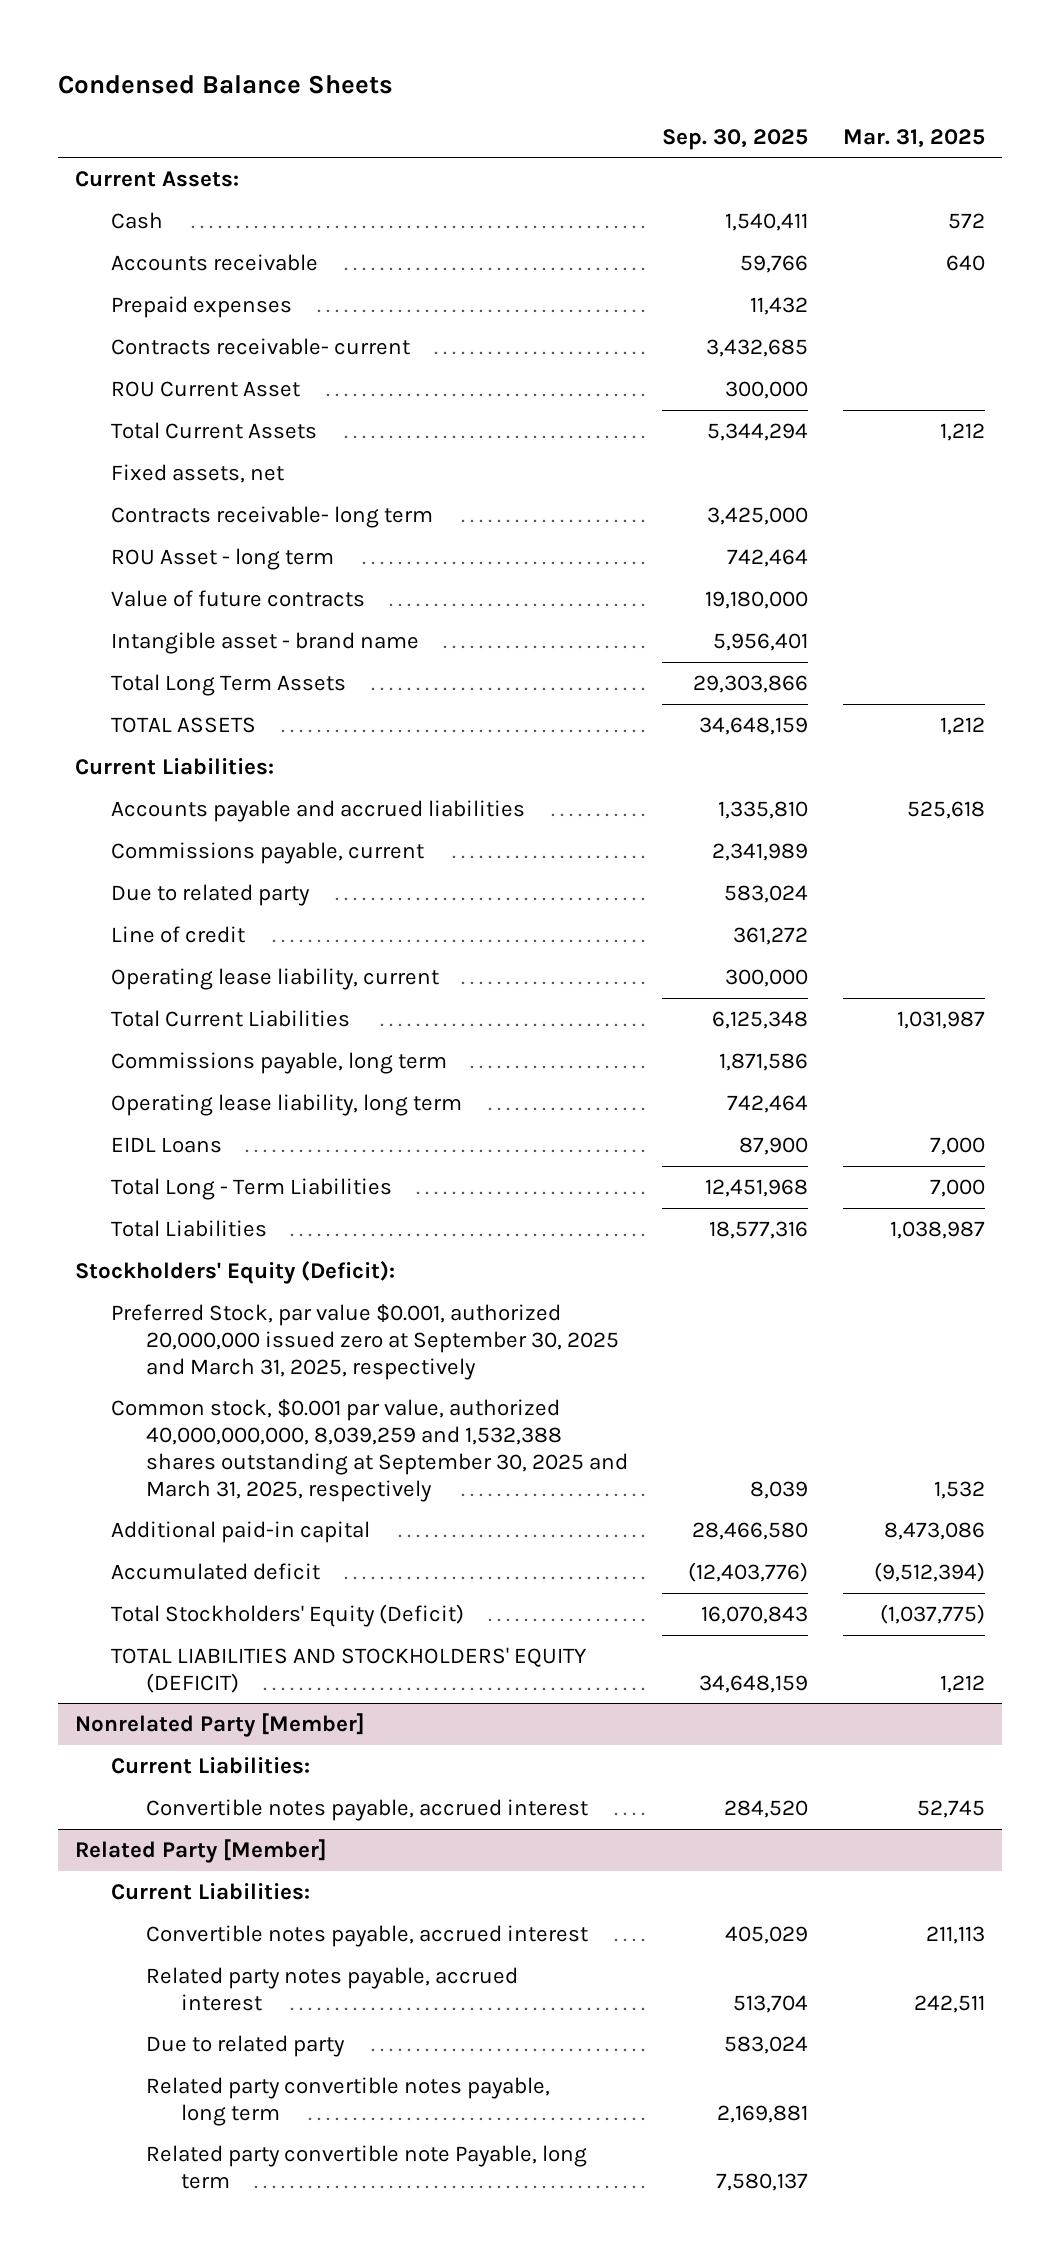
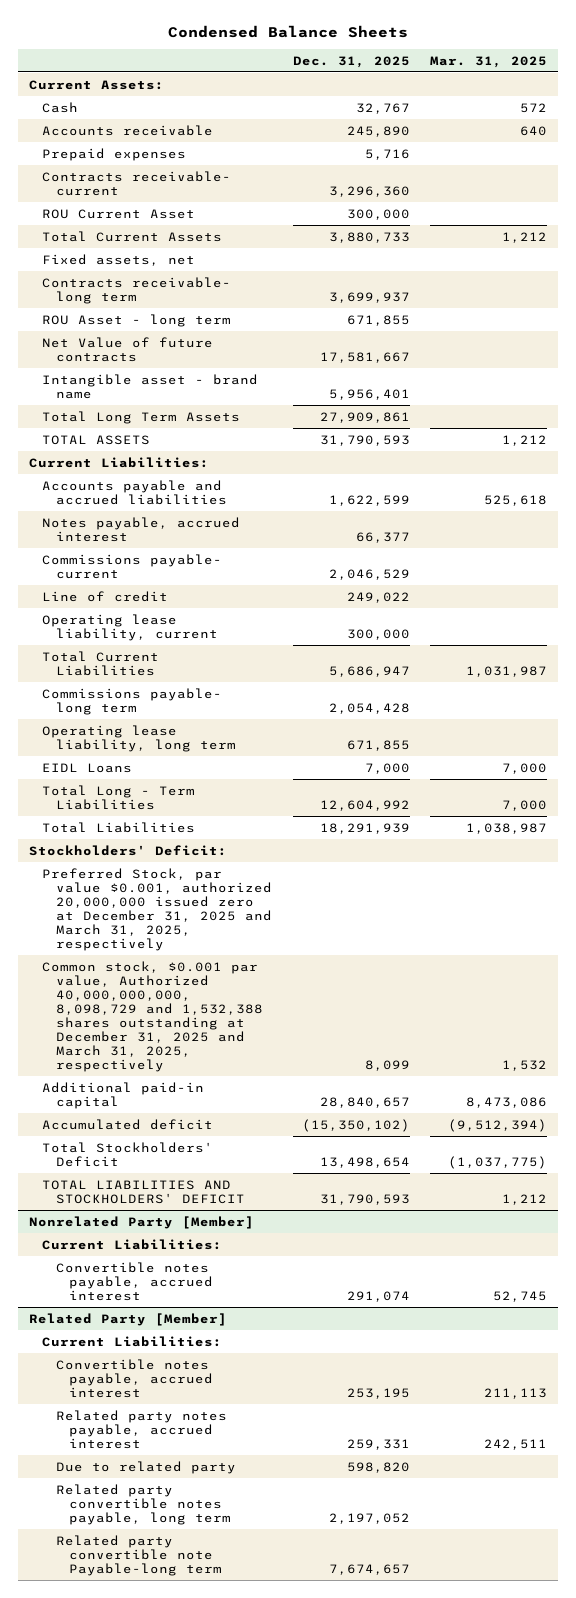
[662,128,809,150] Sep. 30, 2025 -> none
none -> [292,55,410,68] Dec. 31, 2025
[110,589,365,607] Value of future contracts -> [42,336,214,362] Net Value of future contracts
[110,883,310,906] Due to related party -> none
none -> [42,516,241,542] Notes payable, accrued interest
[110,841,424,864] Commissions payable, current -> [42,553,223,579] Commissions payable- current
[110,1051,447,1074] Commissions payable, long term -> [42,687,223,715] Commissions payable- long term
[75,1260,396,1284] Stockholders' Equity (Deficit): -> [28,844,227,856] Stockholders' Deficit:
[110,1303,619,1380] Preferred Stock, par value $0.001, authorized 20,000,000 issued zero at September 30, 2025 and March 31, 2025, respectively -> [42,867,272,951] Preferred Stock, par value $0.001, authorized 20,000,000 issued zero at December 31, 2025 and March 31, 2025, respectively
[110,1398,628,1502] Common stock, $0.001 par value, authorized 40,000,000,000, 8,039,259 and 1,532,388 shares outstanding at September 30, 2025 and March 31, 2025, respectively -> [42,960,263,1072] Common stock, $0.001 par value, Authorized 40,000,000,000, 8,098,729 and 1,532,388 shares outstanding at December 31, 2025 and March 31, 2025, respectively
[110,1603,464,1627] Total Stockholders' Equity (Deficit) -> [42,1141,214,1167] Total Stockholders' Deficit
[110,1646,587,1693] TOTAL LIABILITIES AND STOCKHOLDERS' EQUITY (DEFICIT) -> [42,1179,245,1204] TOTAL LIABILITIES AND STOCKHOLDERS' DEFICIT
[145,2144,587,2189] Related party convertible note Payable, long term -> [55,1534,223,1576] Related party convertible note Payable-long term

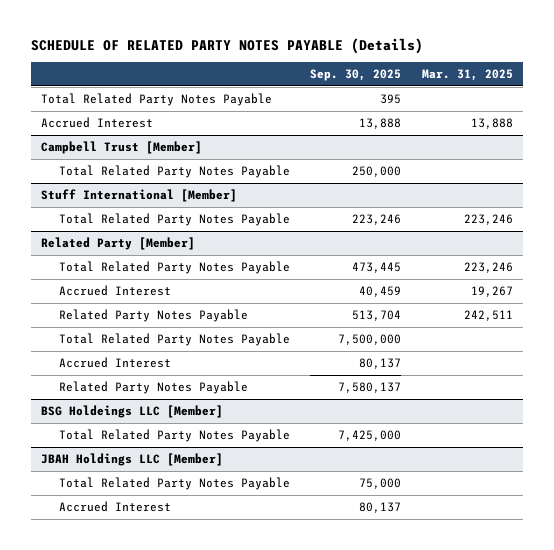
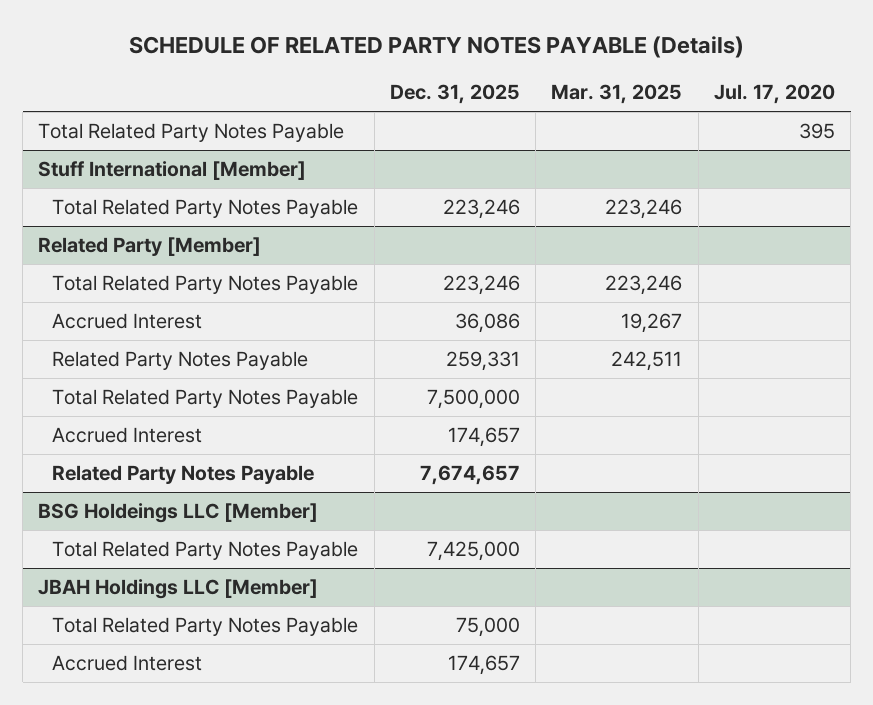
[310,69,402,82] Sep. 30, 2025 -> none
none -> [389,84,520,105] Dec. 31, 2025
none -> [713,84,835,105] Jul. 17, 2020
[41,117,154,129] Accrued Interest -> none
[41,141,203,155] Campbell Trust [Member] -> none
[59,165,291,179] Total Related Party Notes Payable -> none

